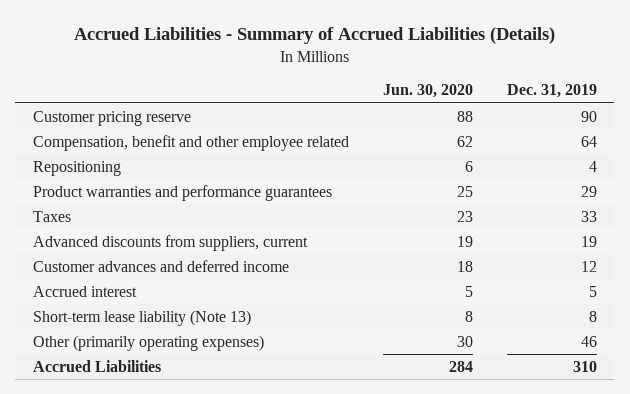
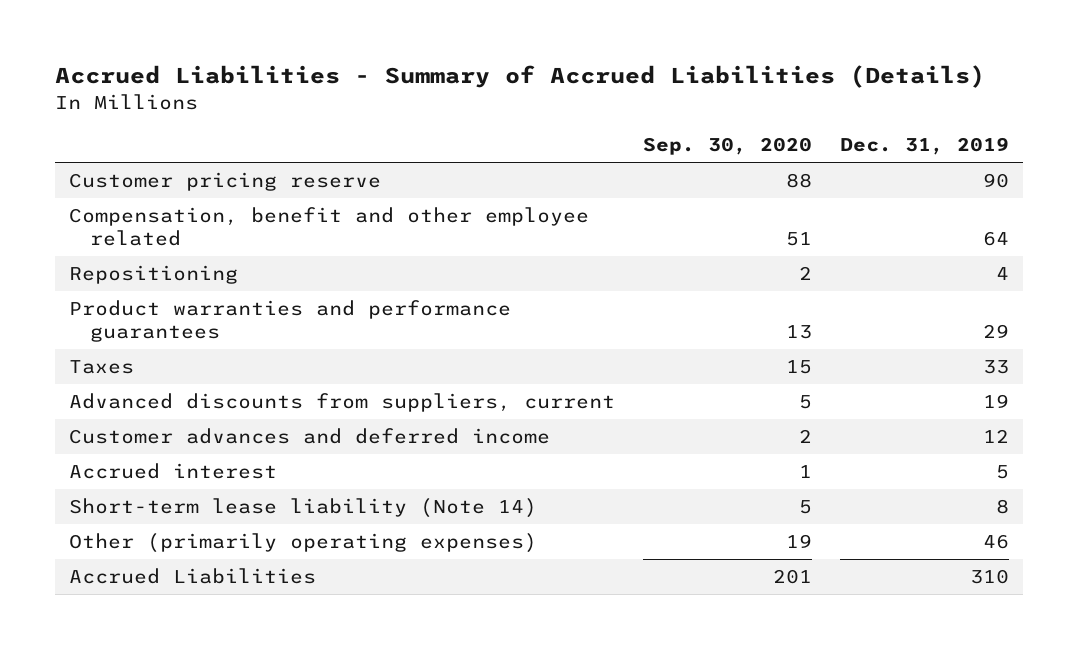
[382,84,473,99] Jun. 30, 2020 -> none
none -> [642,137,812,156] Sep. 30, 2020
[32,309,251,326] Short-term lease liability (Note 13) -> [68,498,537,519] Short-term lease liability (Note 14)

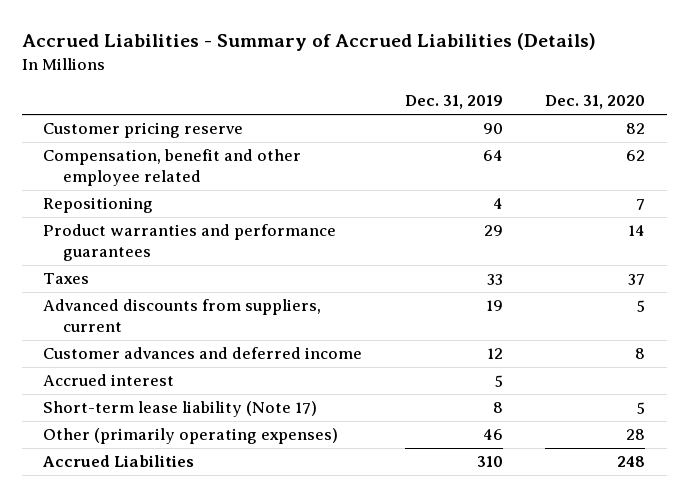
[642,137,812,156] Sep. 30, 2020 -> none
none -> [545,95,646,110] Dec. 31, 2020
[68,498,537,519] Short-term lease liability (Note 14) -> [42,401,317,418] Short-term lease liability (Note 17)

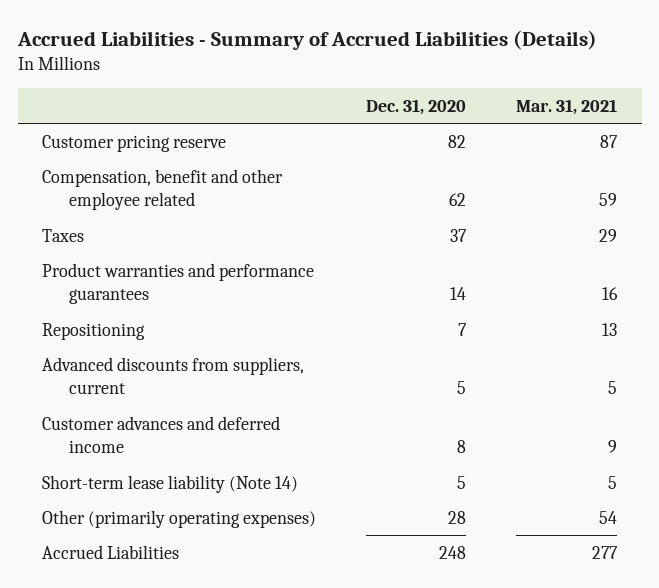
[404,95,503,110] Dec. 31, 2019 -> none
none -> [515,98,617,115] Mar. 31, 2021
[42,224,336,262] Product warranties and performance guarantees -> [42,262,315,304] Product warranties and performance guarantees
[42,197,153,214] Repositioning -> [42,322,146,340] Repositioning
[42,374,174,387] Accrued interest -> none
[42,401,317,418] Short-term lease liability (Note 17) -> [42,474,299,493] Short-term lease liability (Note 14)

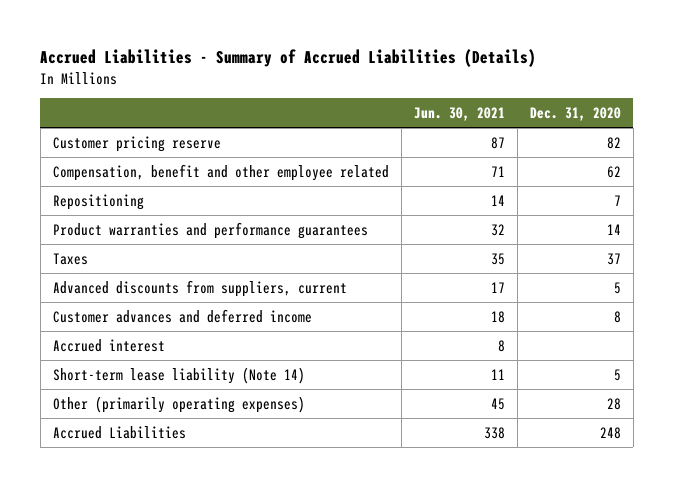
[515,98,617,115] Mar. 31, 2021 -> none
none -> [413,107,505,122] Jun. 30, 2021
[42,262,315,304] Product warranties and performance guarantees -> [52,221,368,239] Product warranties and performance guarantees
[42,228,85,242] Taxes -> [52,252,88,265] Taxes
none -> [52,338,165,352] Accrued interest

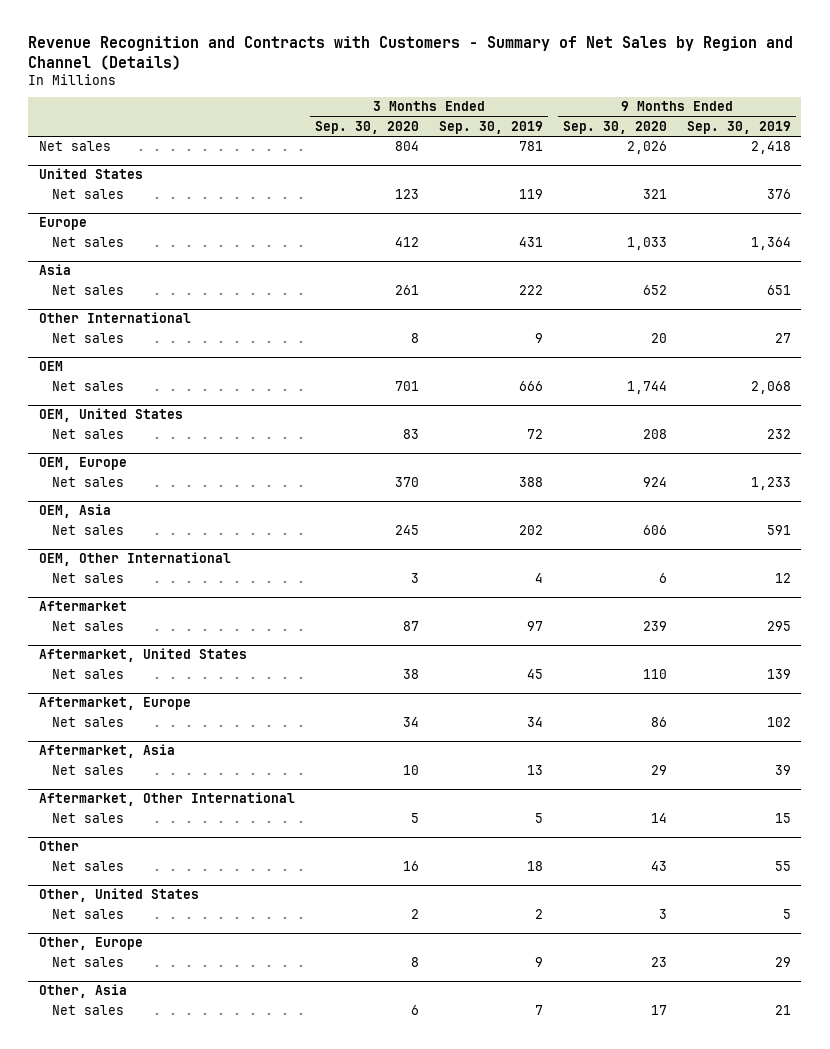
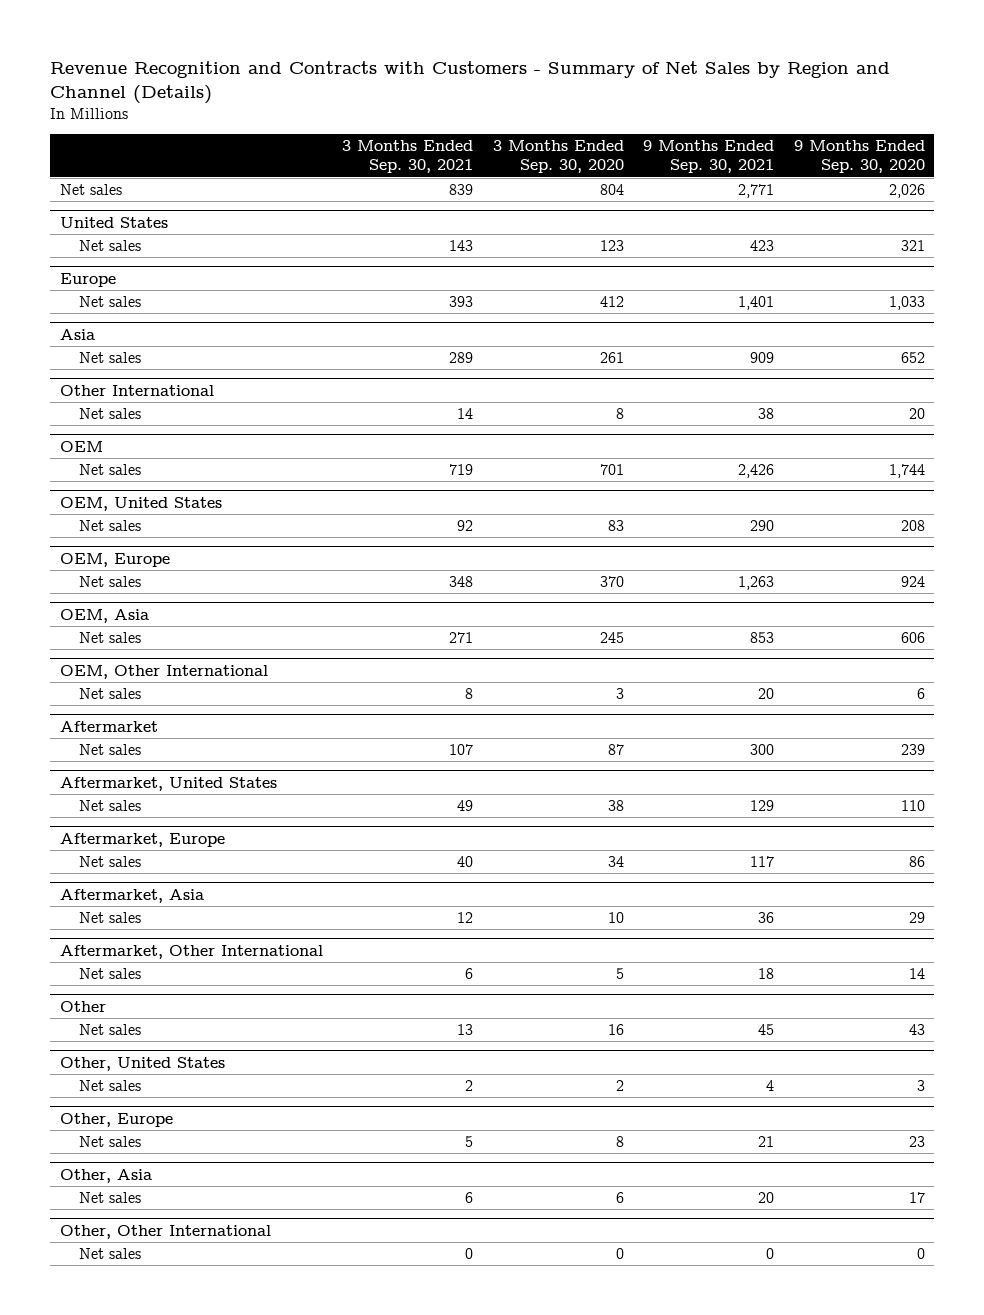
[438,121,543,135] Sep. 30, 2019 -> none
[687,121,792,135] Sep. 30, 2019 -> none
none -> [342,140,474,174] 3 Months Ended Sep. 30, 2021
none -> [643,140,775,174] 9 Months Ended Sep. 30, 2021
none -> [59,1224,271,1239] Other, Other International
none -> [79,1248,142,1260] Net sales

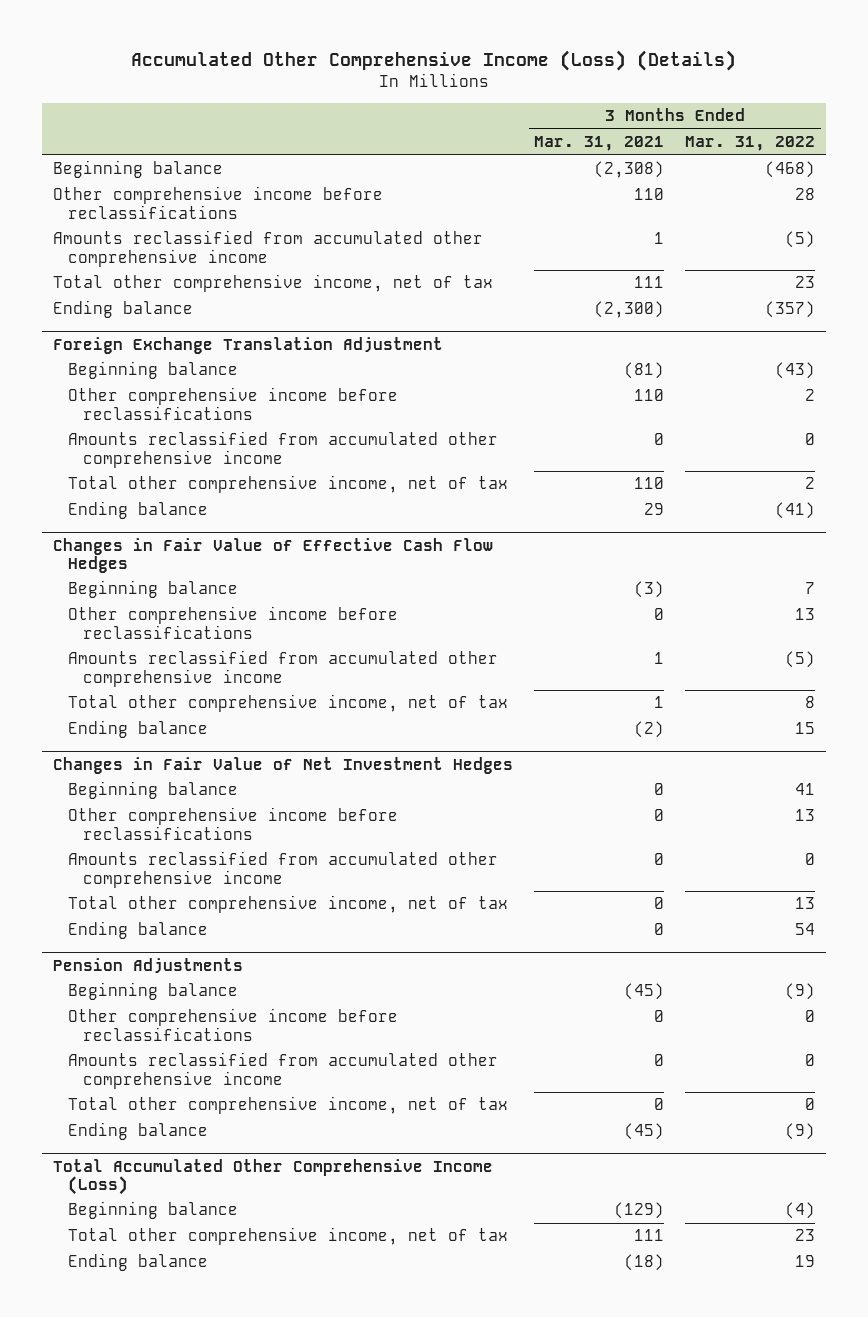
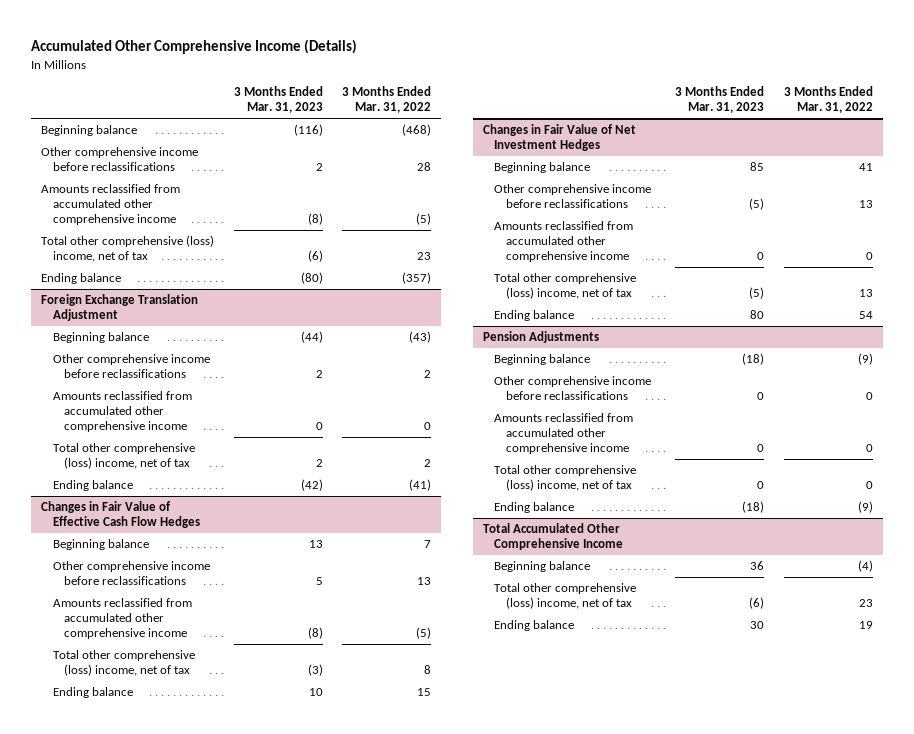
[130,50,736,72] Accumulated Other Comprehensive Income (Loss) (Details) -> [31,39,358,55] Accumulated Other Comprehensive Income (Details)
[533,136,664,152] Mar. 31, 2021 -> none
none -> [233,86,323,114] 3 Months Ended Mar. 31, 2023
[52,274,493,293] Total other comprehensive income, net of tax -> [41,235,215,263] Total other comprehensive (loss) income, net of tax
[67,475,508,494] Total other comprehensive income, net of tax -> [52,443,195,470] Total other comprehensive (loss) income, net of tax
[67,694,508,713] Total other comprehensive income, net of tax -> [52,650,195,677] Total other comprehensive (loss) income, net of tax
[67,895,508,914] Total other comprehensive income, net of tax -> [494,273,637,300] Total other comprehensive (loss) income, net of tax
[67,1096,508,1115] Total other comprehensive income, net of tax -> [494,465,637,492] Total other comprehensive (loss) income, net of tax
[52,1158,493,1195] Total Accumulated Other Comprehensive Income (Loss) -> [482,523,624,551] Total Accumulated Other Comprehensive Income
[67,1227,508,1246] Total other comprehensive income, net of tax -> [494,583,637,610] Total other comprehensive (loss) income, net of tax

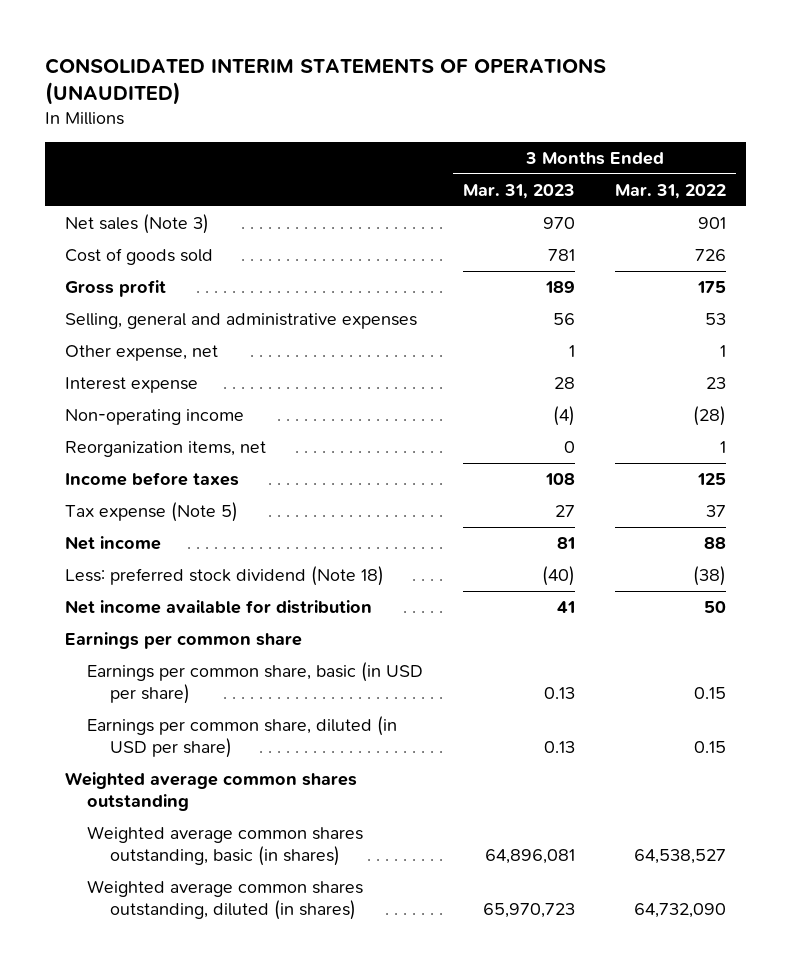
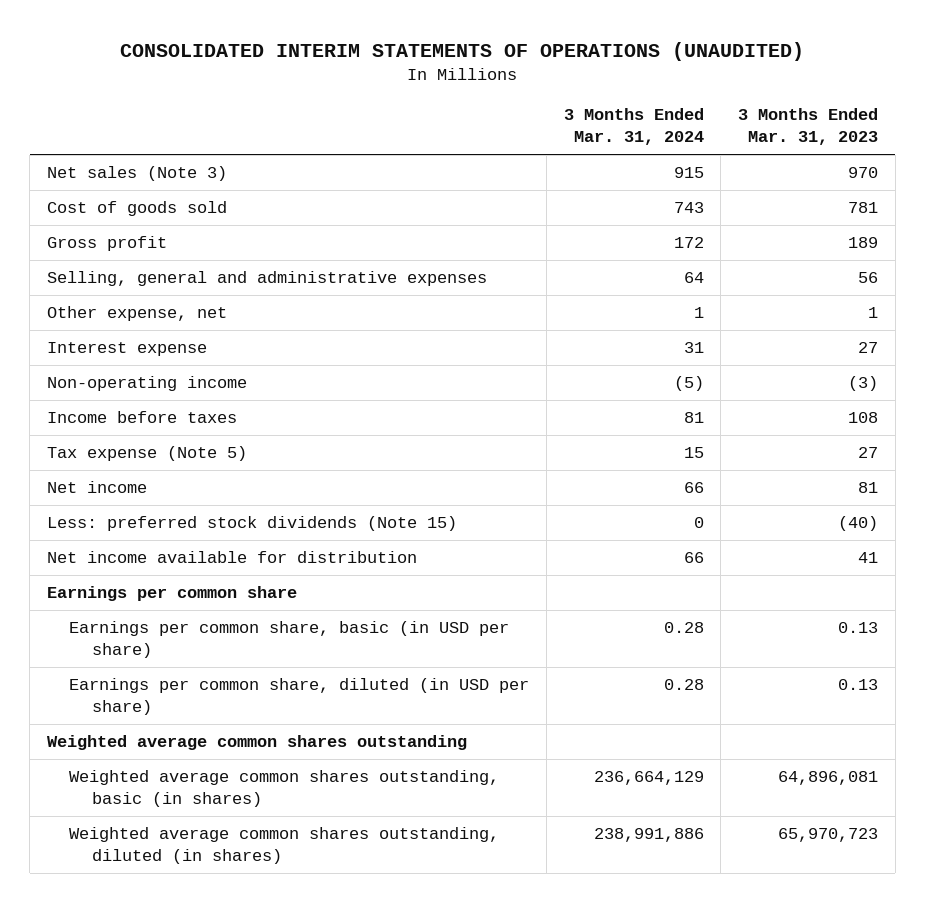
[615,183,727,199] Mar. 31, 2022 -> none
none -> [563,108,704,146] 3 Months Ended Mar. 31, 2024
[64,441,266,458] Reorganization items, net -> none
[554,377,576,390] 28 -> [857,342,878,354] 27
[553,406,576,427] (4) -> [847,376,878,392] (3)
[64,566,384,587] Less: preferred stock dividend (Note 18) -> [47,516,458,532] Less: preferred stock dividends (Note 15)

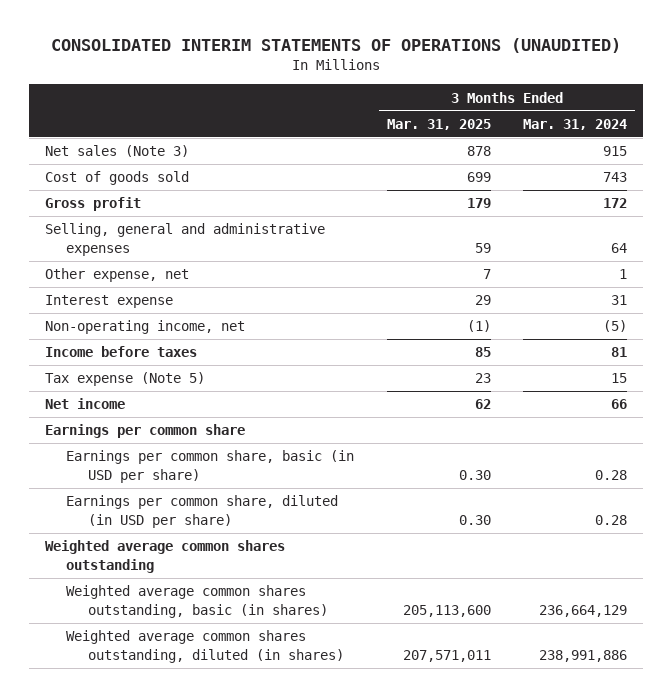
[737,108,878,146] 3 Months Ended Mar. 31, 2023 -> none
none -> [386,118,491,130] Mar. 31, 2025
[47,376,248,392] Non-operating income -> [45,320,246,335] Non-operating income, net
[47,516,458,532] Less: preferred stock dividends (Note 15) -> none
[47,551,418,564] Net income available for distribution -> none

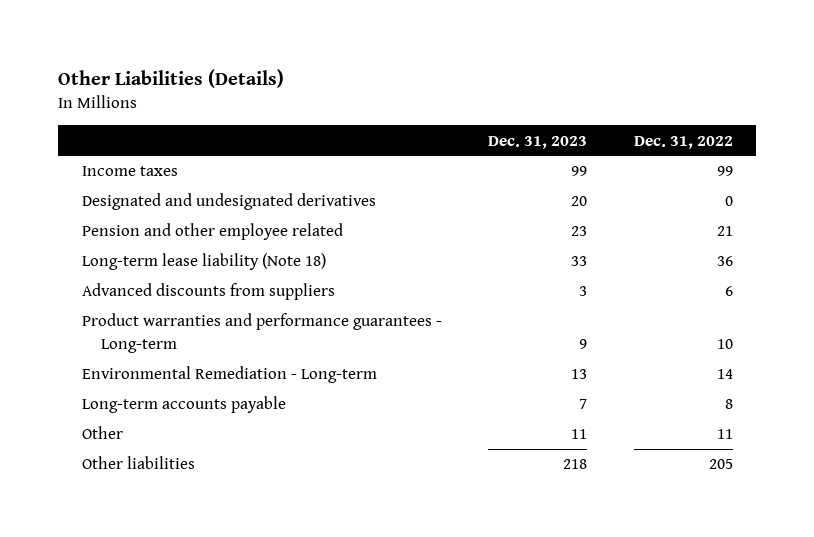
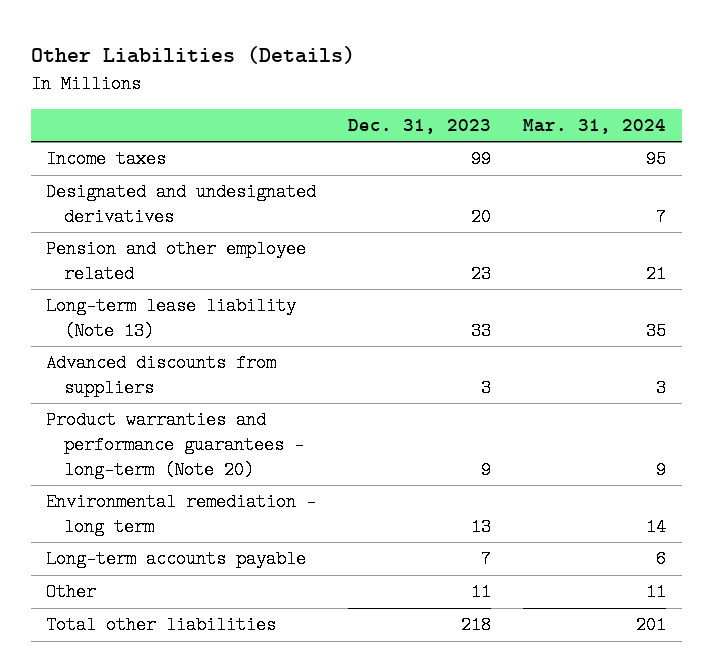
[633,135,733,149] Dec. 31, 2022 -> none
none -> [523,119,667,135] Mar. 31, 2024
[81,253,326,271] Long-term lease liability (Note 18) -> [46,297,297,341] Long-term lease liability (Note 13)
[81,313,442,353] Product warranties and performance guarantees - Long-term -> [46,411,304,479] Product warranties and performance guarantees - long-term (Note 20)
[81,366,377,384] Environmental Remediation - Long-term -> [46,493,317,537] Environmental remediation - long term
[81,456,195,470] Other liabilities -> [46,616,277,635] Total other liabilities

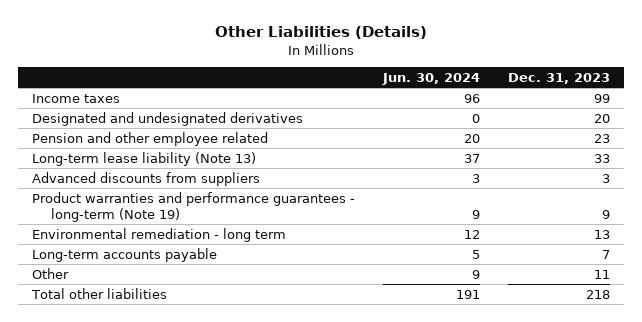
[523,119,667,135] Mar. 31, 2024 -> none
none -> [381,73,480,86] Jun. 30, 2024
[46,411,304,479] Product warranties and performance guarantees - long-term (Note 20) -> [31,191,355,222] Product warranties and performance guarantees - long-term (Note 19)

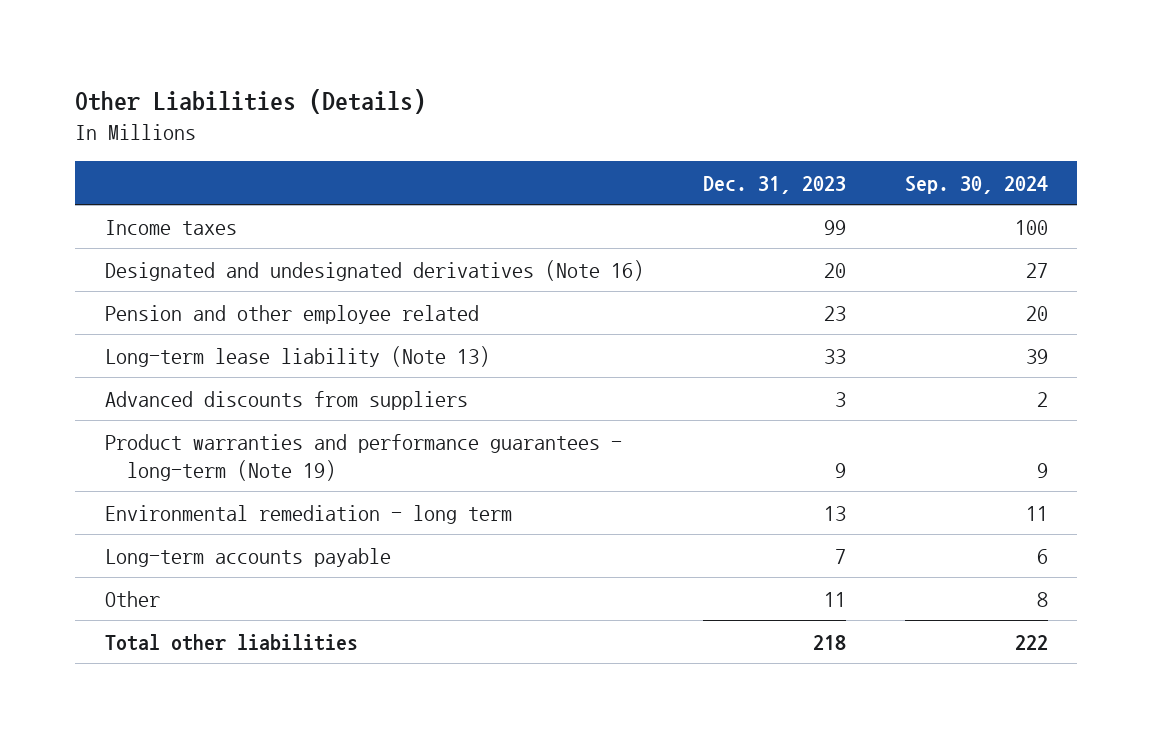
[381,73,480,86] Jun. 30, 2024 -> none
none -> [904,175,1048,194] Sep. 30, 2024
[31,111,303,126] Designated and undesignated derivatives -> [104,259,644,281] Designated and undesignated derivatives (Note 16)

